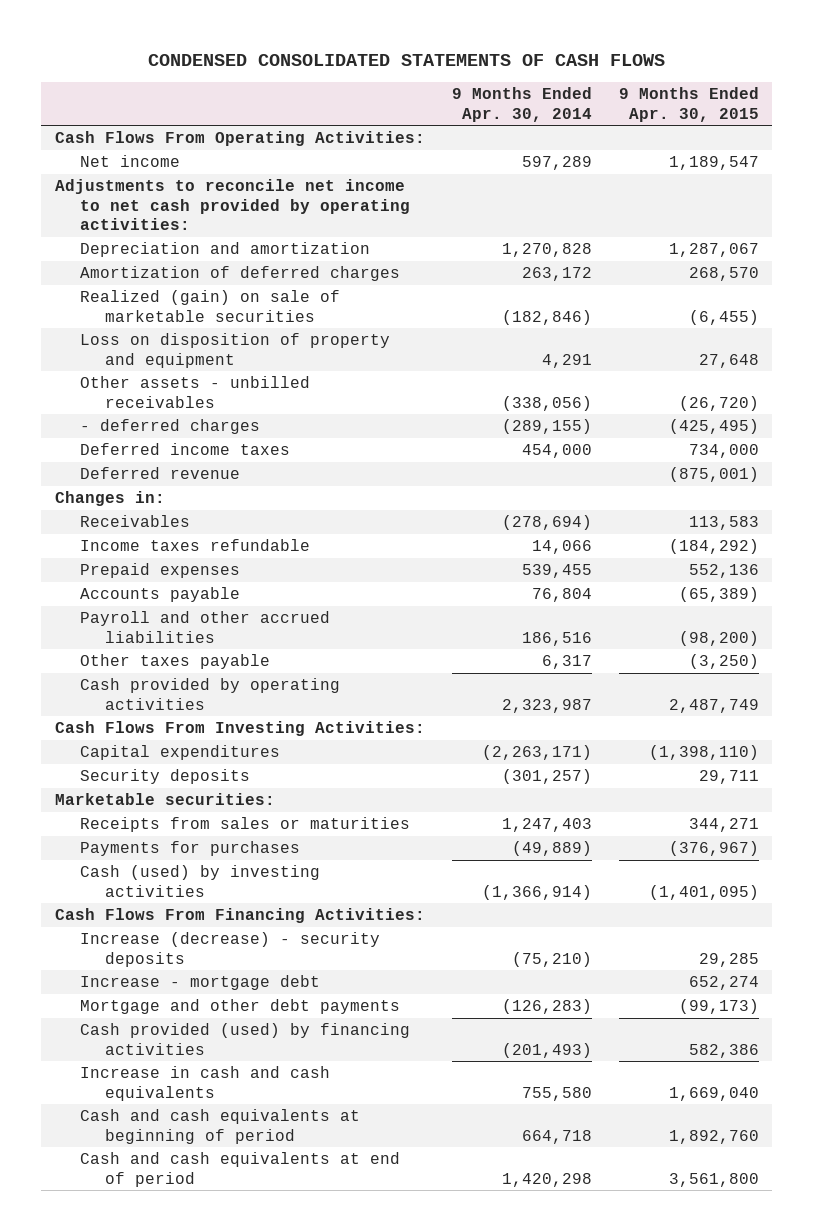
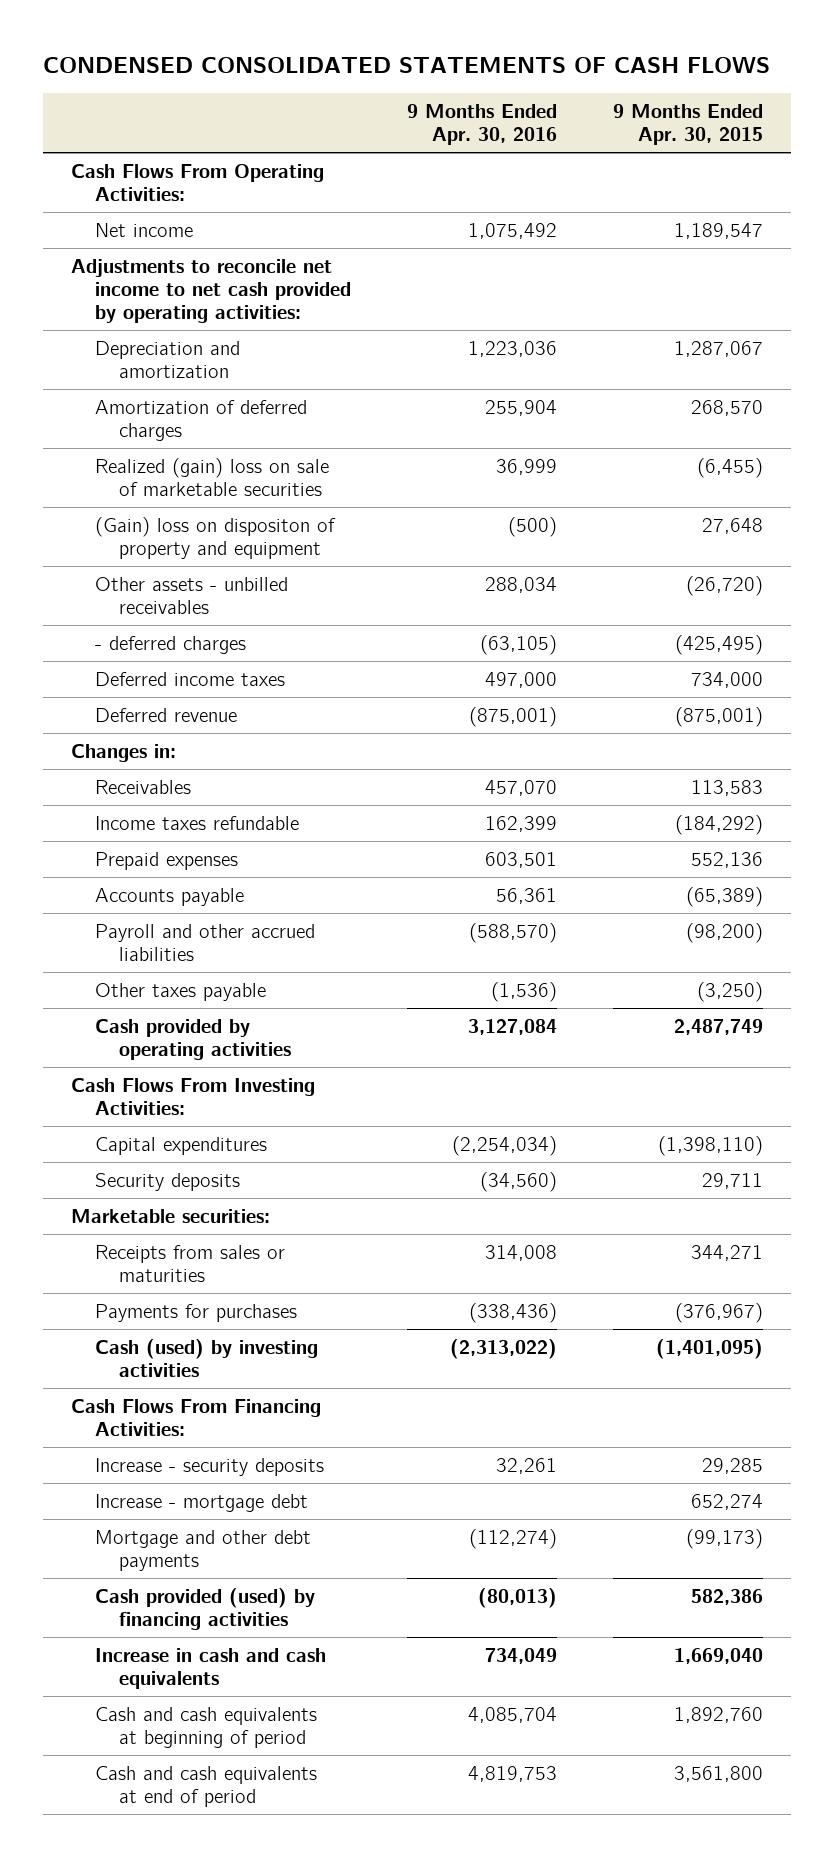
[451,87,592,122] 9 Months Ended Apr. 30, 2014 -> none
none -> [406,103,557,145] 9 Months Ended Apr. 30, 2016
[79,290,340,322] Realized (gain) on sale of marketable securities -> [94,457,329,496] Realized (gain) loss on sale of marketable securities
[79,333,390,368] Loss on disposition of property and equipment -> [94,516,336,559] (Gain) loss on dispositon of property and equipment
[79,932,380,967] Increase (decrease) - security deposits -> [94,1457,324,1476] Increase - security deposits

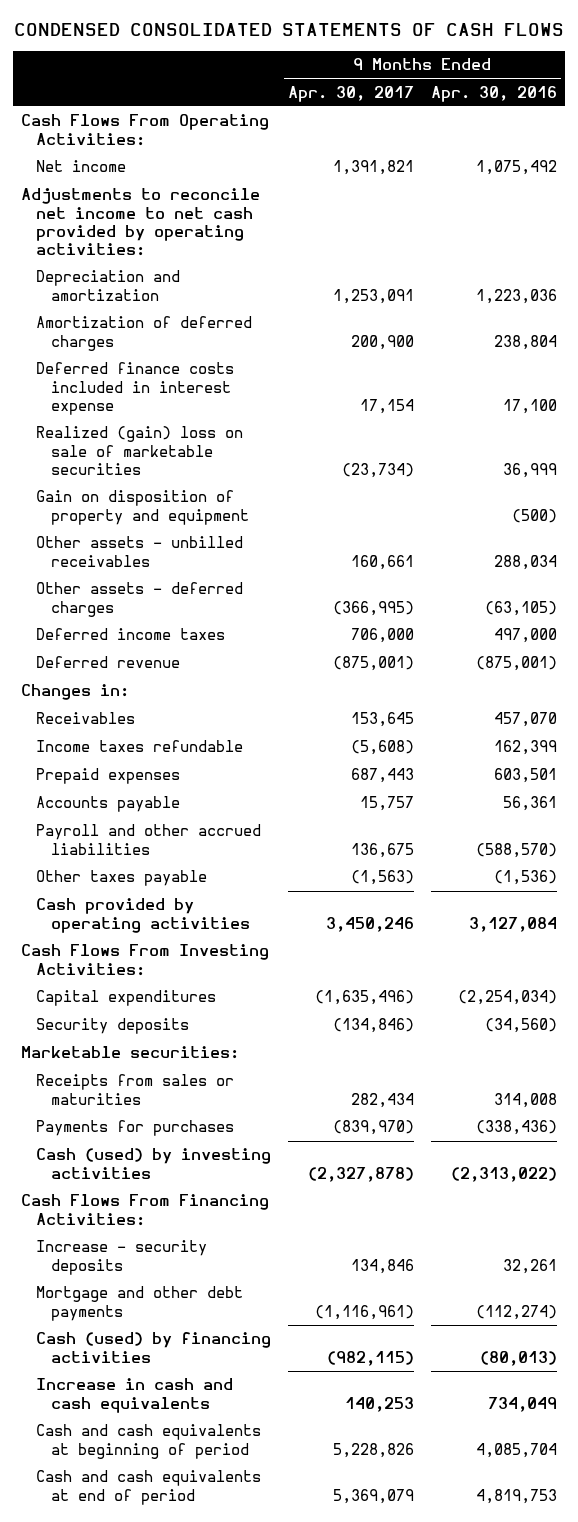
[612,103,763,145] 9 Months Ended Apr. 30, 2015 -> none
none -> [288,85,415,102] Apr. 30, 2017
[484,399,557,416] 255,904 -> [493,334,557,350] 238,804
none -> [36,362,235,415] Deferred finance costs included in interest expense
[94,516,336,559] (Gain) loss on dispositon of property and equipment -> [36,490,250,525] Gain on disposition of property and equipment
[94,635,246,654] - deferred charges -> [36,582,244,617] Other assets - deferred charges
[94,1493,308,1512] Increase - mortgage debt -> none
[94,1587,315,1630] Cash provided (used) by financing activities -> [36,1332,272,1363] Cash (used) by financing activities

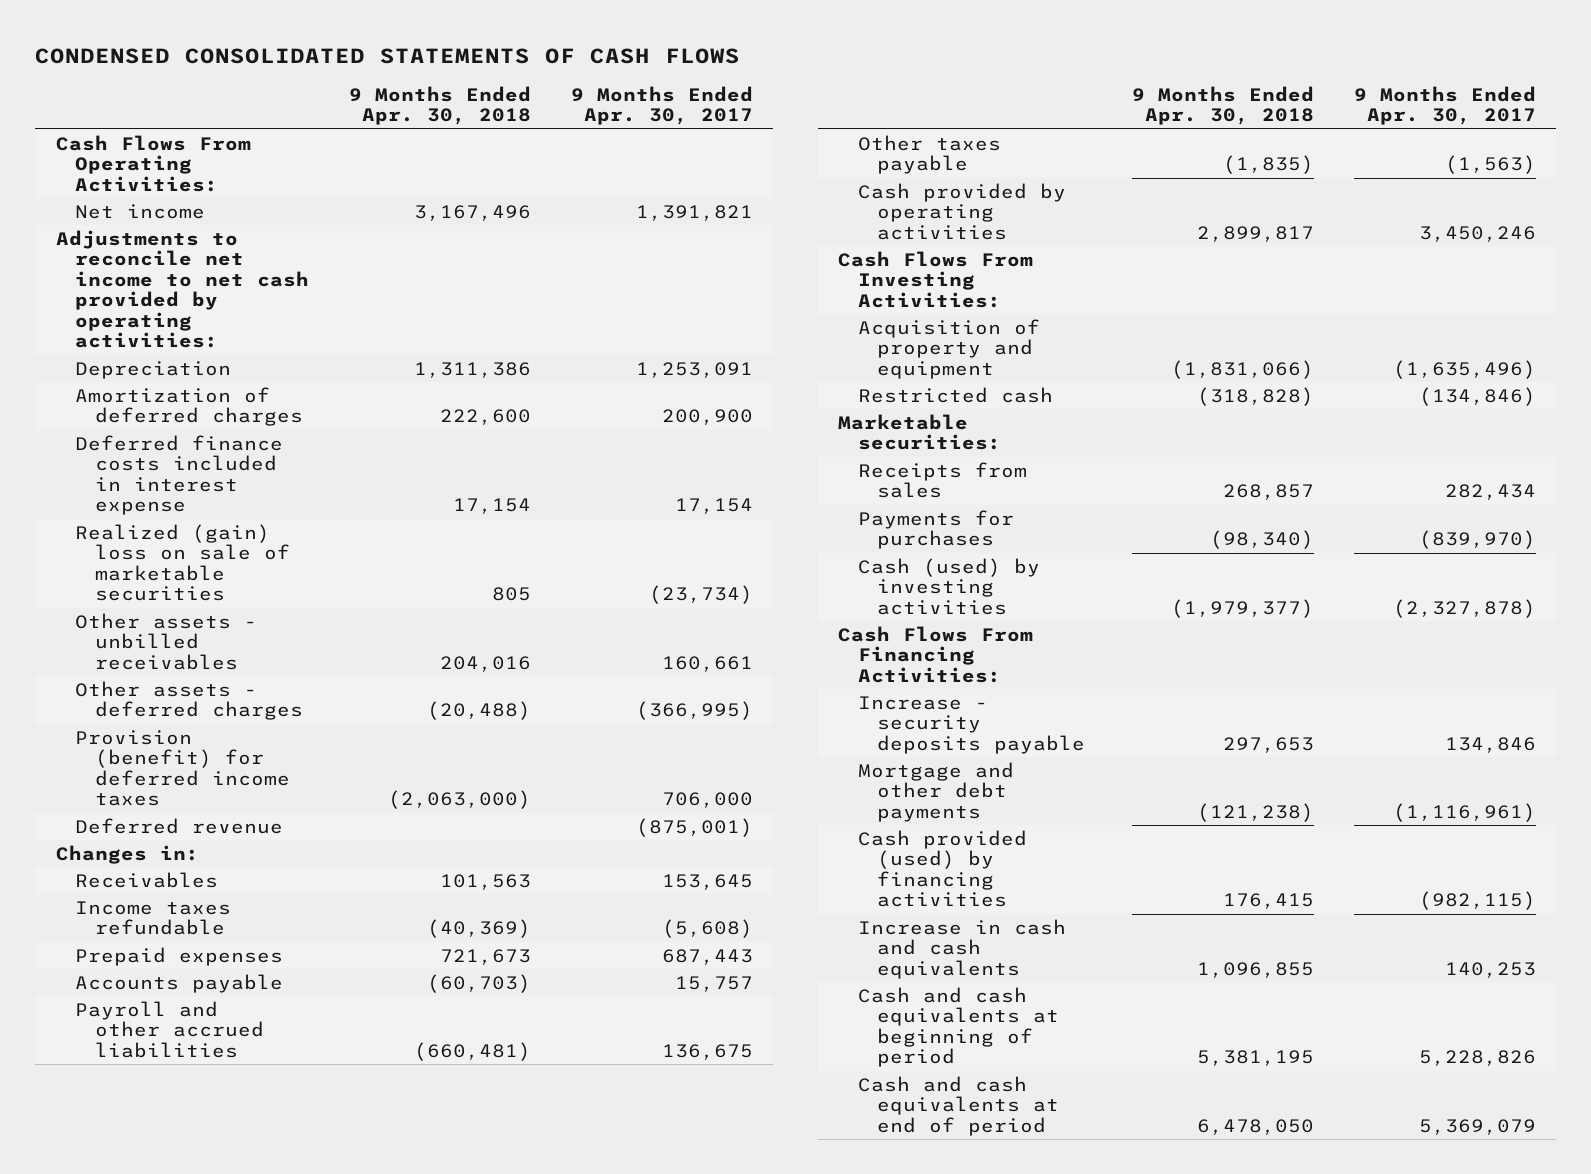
[430,85,557,102] Apr. 30, 2016 -> none
none -> [349,85,532,126] 9 Months Ended Apr. 30, 2018
[36,270,181,301] Depreciation and amortization -> [75,360,232,379] Depreciation
[36,490,250,525] Gain on disposition of property and equipment -> none
[36,628,226,641] Deferred income taxes -> [75,729,290,807] Provision (benefit) for deferred income taxes
[36,990,217,1007] Capital expenditures -> [857,318,1040,379] Acquisition of property and equipment
[36,1018,190,1035] Security deposits -> [857,386,1053,403] Restricted cash
[36,1074,235,1105] Receipts from sales or maturities -> [857,461,1027,499] Receipts from sales
[36,1240,208,1275] Increase - security deposits -> [857,695,1086,754] Increase - security deposits payable
[36,1332,272,1363] Cash (used) by financing activities -> [857,829,1027,908] Cash provided (used) by financing activities

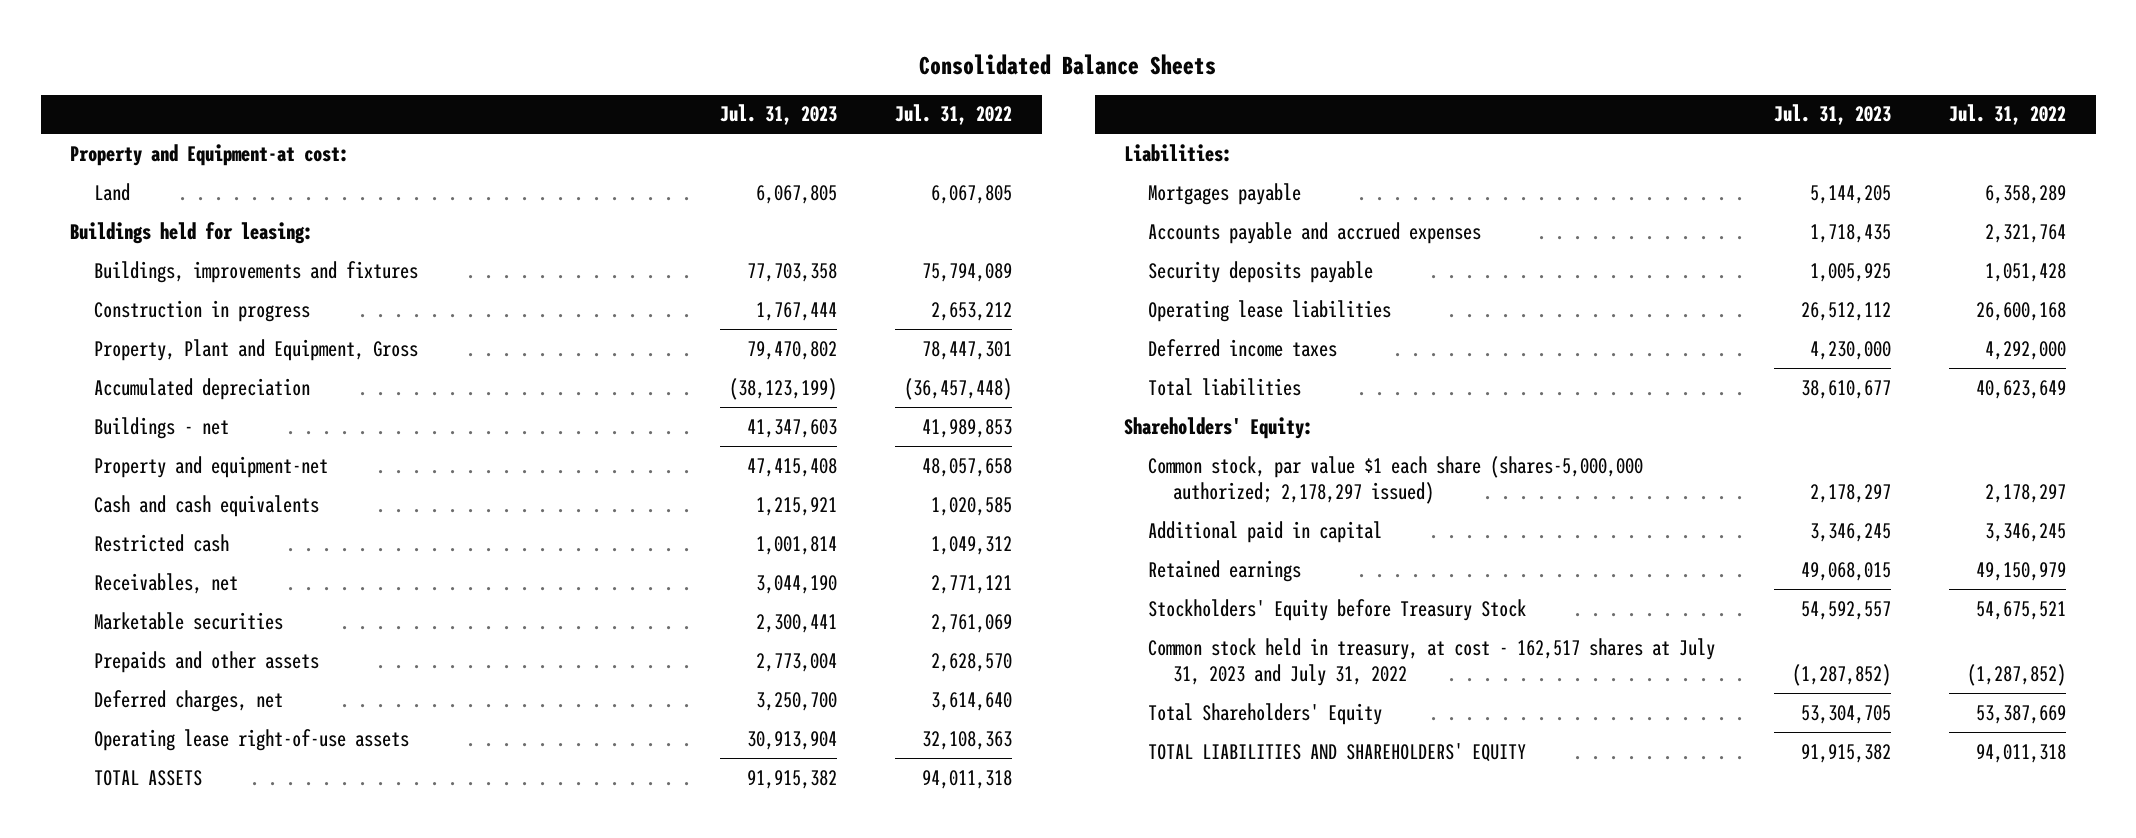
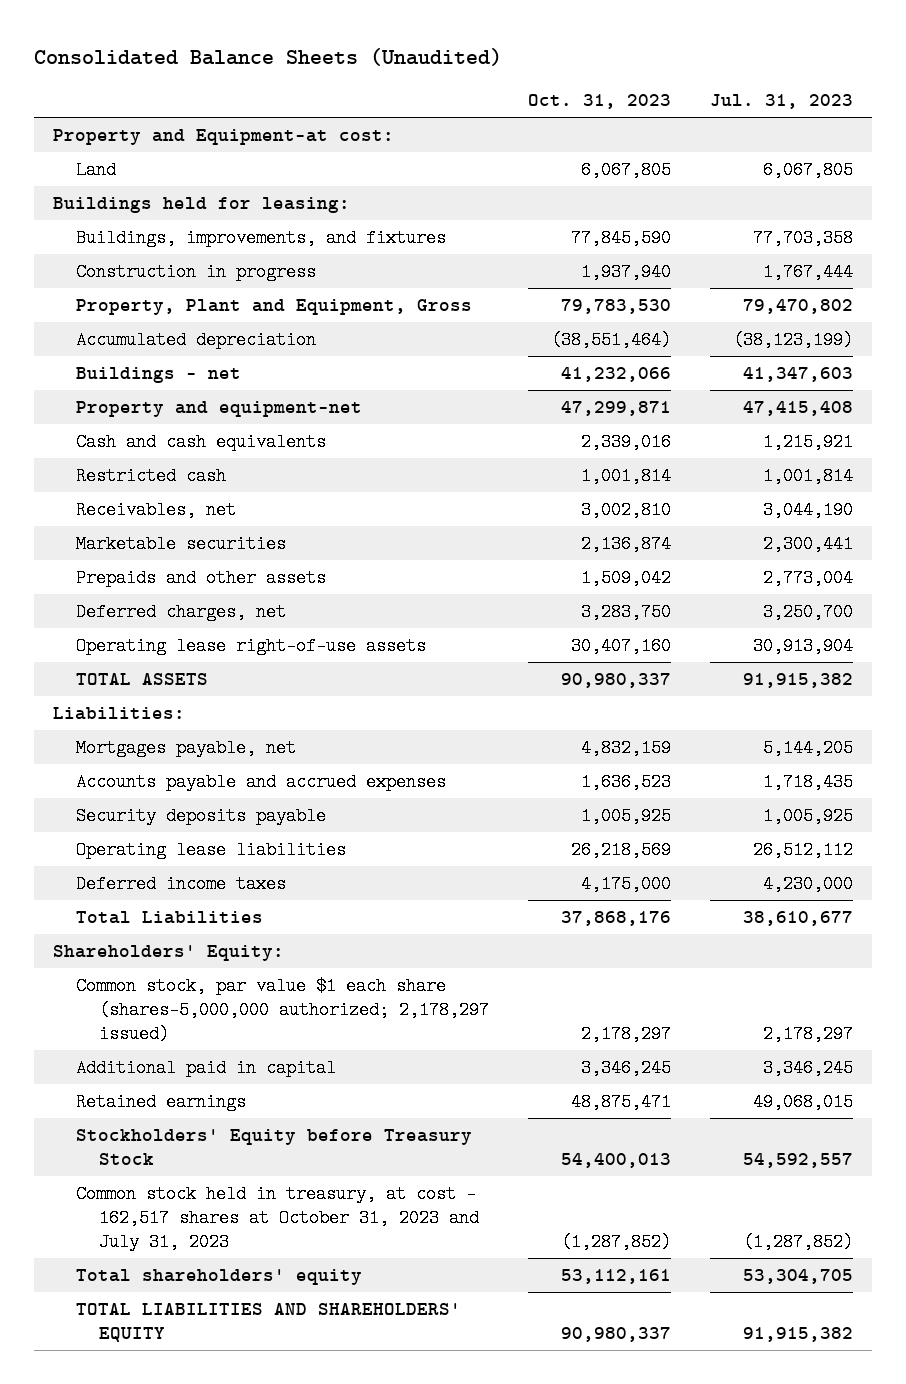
[919,53,1217,75] Consolidated Balance Sheets -> [33,47,502,66] Consolidated Balance Sheets (Unaudited)
[895,104,1013,126] Jul. 31, 2022 -> none
none -> [527,94,671,110] Oct. 31, 2023
[94,260,419,283] Buildings, improvements and fixtures -> [75,229,446,248] Buildings, improvements, and fixtures
[1148,182,1302,205] Mortgages payable -> [75,739,296,758] Mortgages payable, net
[1148,377,1302,396] Total liabilities -> [75,911,263,925] Total Liabilities
[1148,637,1716,687] Common stock held in treasury, at cost - 162,517 shares at July 31, 2023 and July 31, 2022 -> [75,1185,479,1251] Common stock held in treasury, at cost - 162,517 shares at October 31, 2023 and July 31, 2023
[1148,702,1383,725] Total Shareholders' Equity -> [75,1269,362,1286] Total shareholders' equity

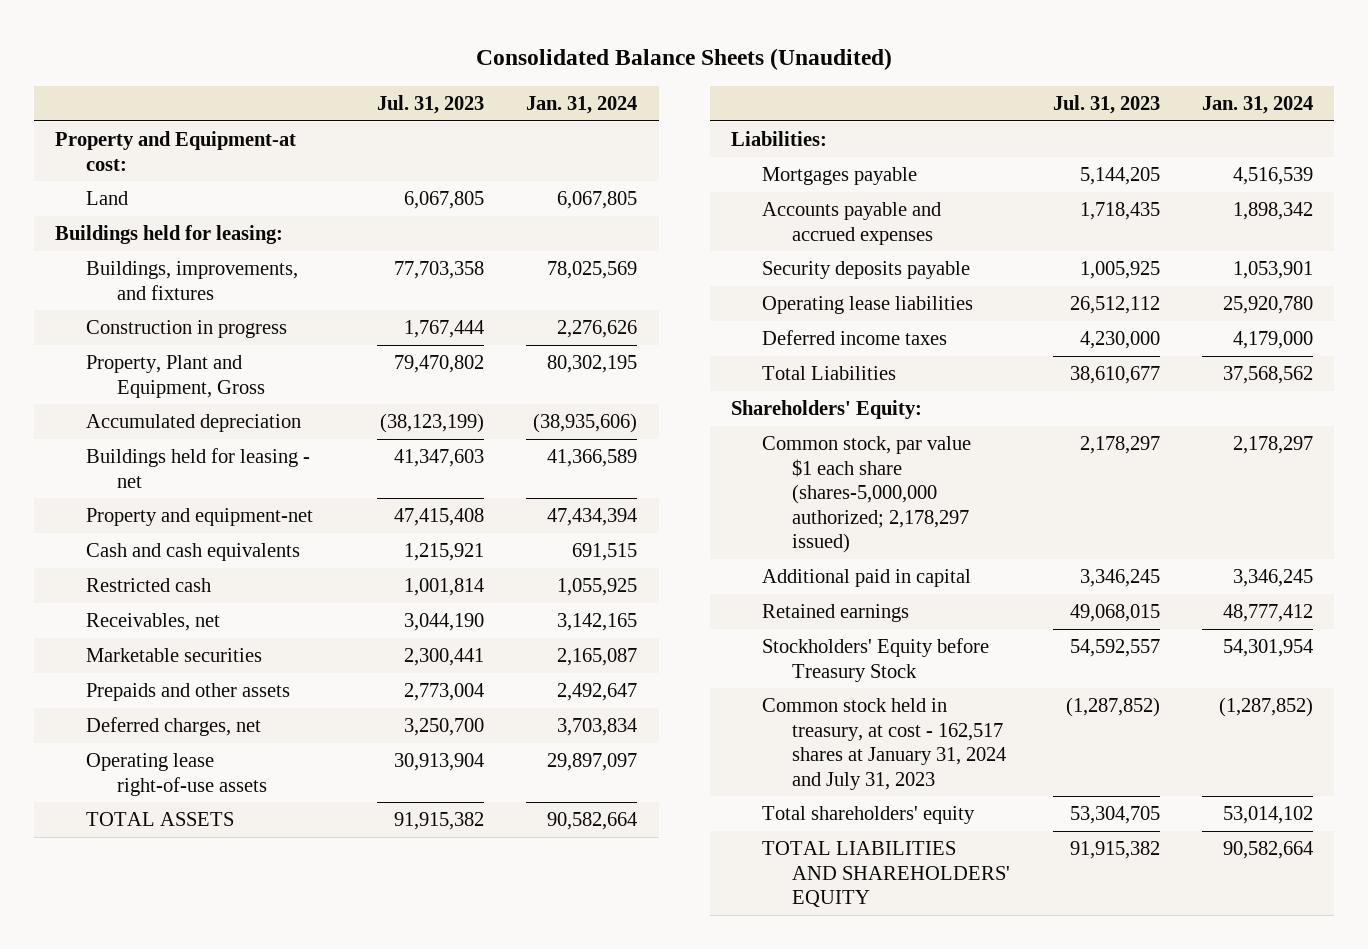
[527,94,671,110] Oct. 31, 2023 -> none
none -> [526,95,638,114] Jan. 31, 2024
[75,367,241,384] Buildings - net -> [85,448,310,488] Buildings held for leasing - net
[75,739,296,758] Mortgages payable, net -> [761,167,917,186] Mortgages payable
[75,1185,479,1251] Common stock held in treasury, at cost - 162,517 shares at October 31, 2023 and July 31, 2023 -> [761,698,1007,790] Common stock held in treasury, at cost - 162,517 shares at January 31, 2024 and July 31, 2023

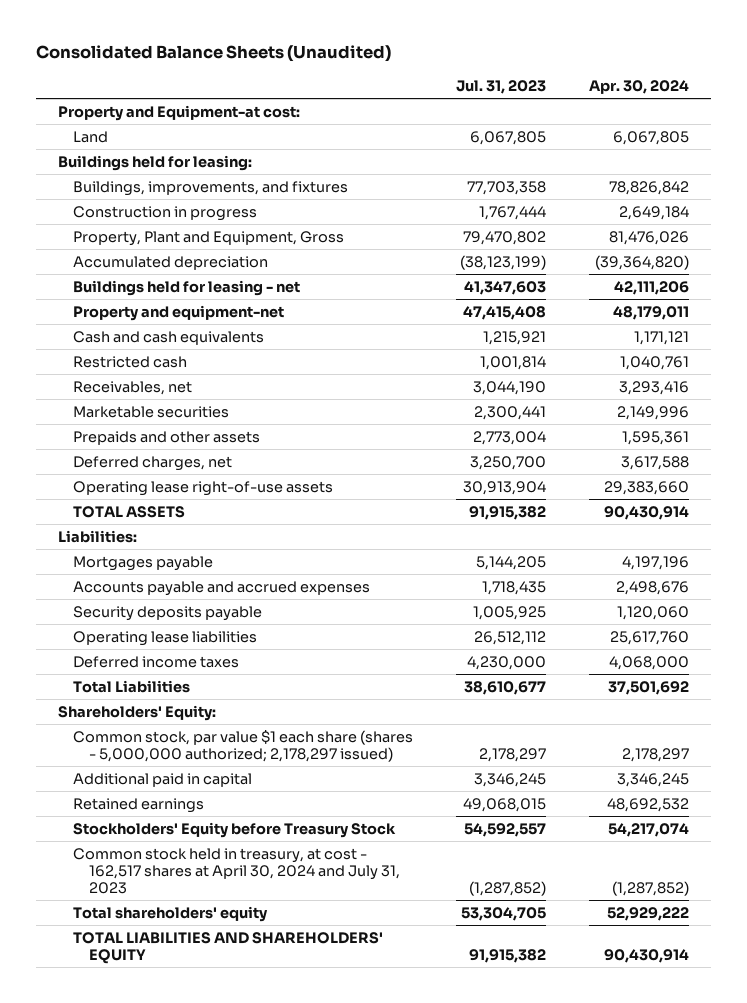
[526,95,638,114] Jan. 31, 2024 -> none
none -> [589,79,690,94] Apr. 30, 2024
[761,436,971,553] Common stock, par value $1 each share (shares-5,000,000 authorized; 2,178,297 issued) -> [73,729,414,762] Common stock, par value $1 each share (shares - 5,000,000 authorized; 2,178,297 issued)
[761,698,1007,790] Common stock held in treasury, at cost - 162,517 shares at January 31, 2024 and July 31, 2023 -> [73,847,400,894] Common stock held in treasury, at cost - 162,517 shares at April 30, 2024 and July 31, 2023

